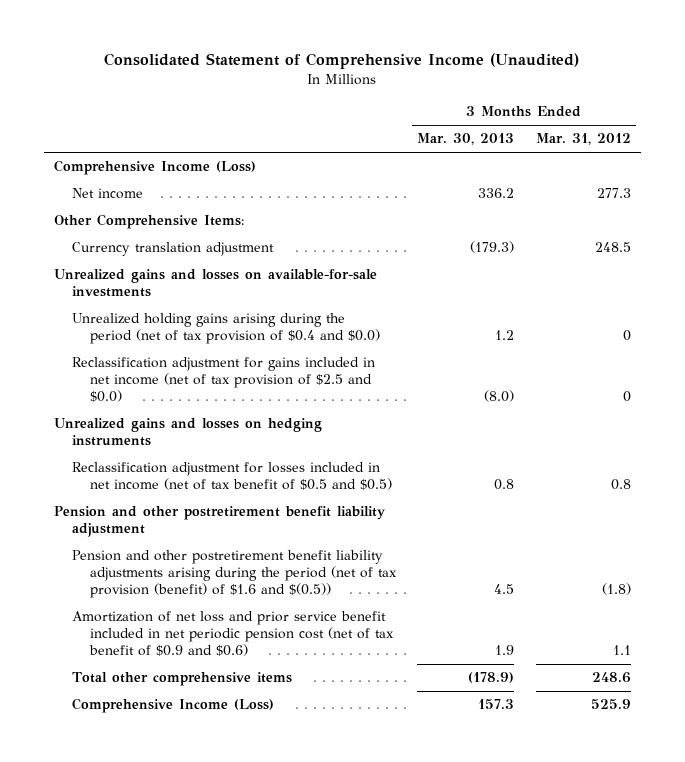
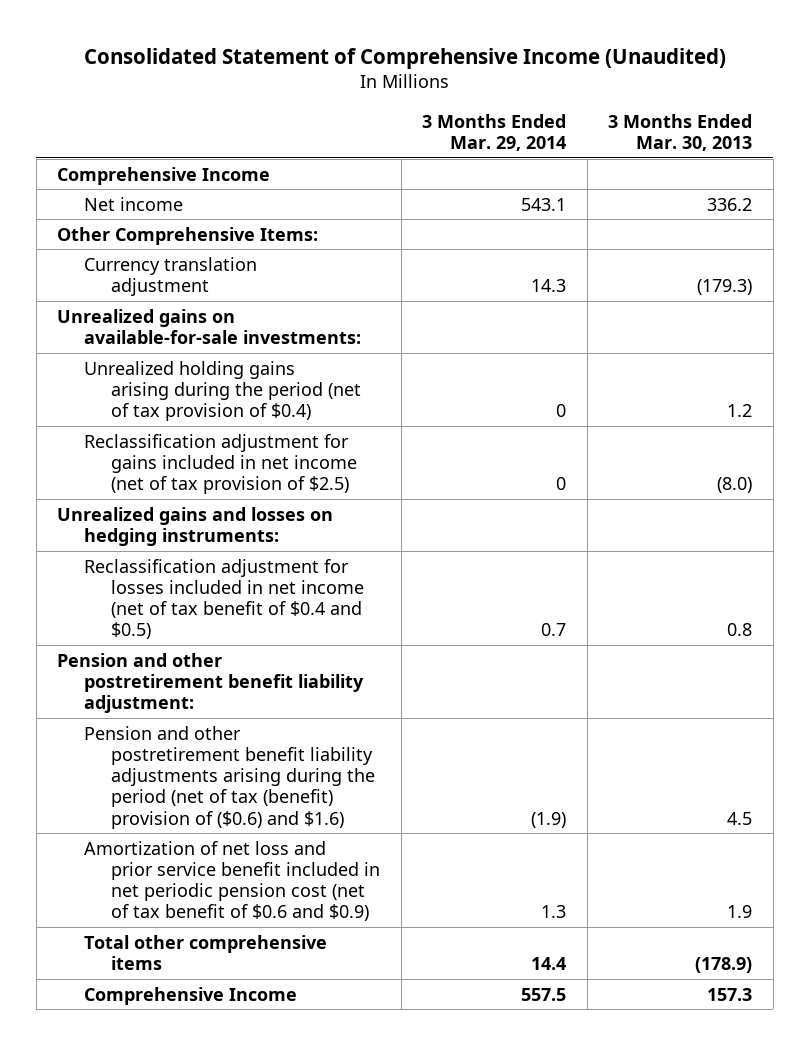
[535,133,631,146] Mar. 31, 2012 -> none
none -> [422,114,567,152] 3 Months Ended Mar. 29, 2014
[54,160,257,176] Comprehensive Income (Loss) -> [57,166,271,185] Comprehensive Income
[54,269,378,298] Unrealized gains and losses on available-for-sale investments -> [57,308,362,344] Unrealized gains on available-for-sale investments:
[72,313,380,345] Unrealized holding gains arising during the period (net of tax provision of $0.4 and $0.0) -> [84,360,362,422] Unrealized holding gains arising during the period (net of tax provision of $0.4)
[72,357,376,402] Reclassification adjustment for gains included in net income (net of tax provision of $2.5 and $0.0) -> [84,433,358,495] Reclassification adjustment for gains included in net income (net of tax provision of $2.5)
[54,418,323,447] Unrealized gains and losses on hedging instruments -> [57,506,334,546] Unrealized gains and losses on hedging instruments:
[72,462,392,491] Reclassification adjustment for losses included in net income (net of tax benefit of $0.5 and $0.5) -> [84,558,365,640] Reclassification adjustment for losses included in net income (net of tax benefit of $0.4 and $0.5)
[54,506,386,538] Pension and other postretirement benefit liability adjustment -> [57,652,365,714] Pension and other postretirement benefit liability adjustment:
[72,550,397,598] Pension and other postretirement benefit liability adjustments arising during the period (net of tax provision (benefit) of $1.6 and $(0.5)) -> [84,725,376,829] Pension and other postretirement benefit liability adjustments arising during the period (net of tax (benefit) provision of ($0.6) and $1.6)
[72,611,394,656] Amortization of net loss and prior service benefit included in net periodic pension cost (net of tax benefit of $0.9 and $0.6) -> [84,840,381,922] Amortization of net loss and prior service benefit included in net periodic pension cost (net of tax benefit of $0.6 and $0.9)
[72,698,275,714] Comprehensive Income (Loss) -> [84,986,298,1005] Comprehensive Income

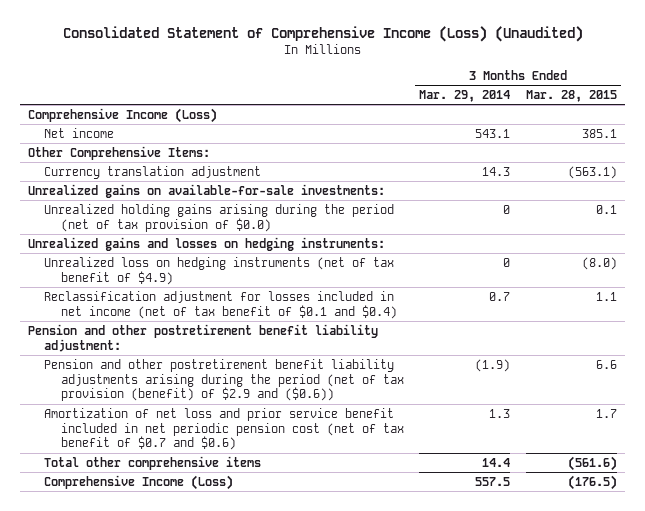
[83,48,726,70] Consolidated Statement of Comprehensive Income (Unaudited) -> [62,26,583,43] Consolidated Statement of Comprehensive Income (Loss) (Unaudited)
[608,114,753,152] 3 Months Ended Mar. 30, 2013 -> none
none -> [526,90,618,103] Mar. 28, 2015
[57,166,271,185] Comprehensive Income -> [27,107,217,123] Comprehensive Income (Loss)
[84,433,358,495] Reclassification adjustment for gains included in net income (net of tax provision of $2.5) -> none
[84,360,362,422] Unrealized holding gains arising during the period (net of tax provision of $0.4) -> [44,203,395,232] Unrealized holding gains arising during the period (net of tax provision of $0.0)
none -> [44,256,395,285] Unrealized loss on hedging instruments (net of tax benefit of $4.9)
[84,558,365,640] Reclassification adjustment for losses included in net income (net of tax benefit of $0.4 and $0.5) -> [44,290,397,319] Reclassification adjustment for losses included in net income (net of tax benefit of $0.1 and $0.4)
[84,725,376,829] Pension and other postretirement benefit liability adjustments arising during the period (net of tax (benefit) provision of ($0.6) and $1.6) -> [44,358,404,402] Pension and other postretirement benefit liability adjustments arising during the period (net of tax provision (benefit) of $2.9 and ($0.6))
[84,840,381,922] Amortization of net loss and prior service benefit included in net periodic pension cost (net of tax benefit of $0.6 and $0.9) -> [44,407,404,451] Amortization of net loss and prior service benefit included in net periodic pension cost (net of tax benefit of $0.7 and $0.6)
[84,986,298,1005] Comprehensive Income -> [44,474,234,490] Comprehensive Income (Loss)

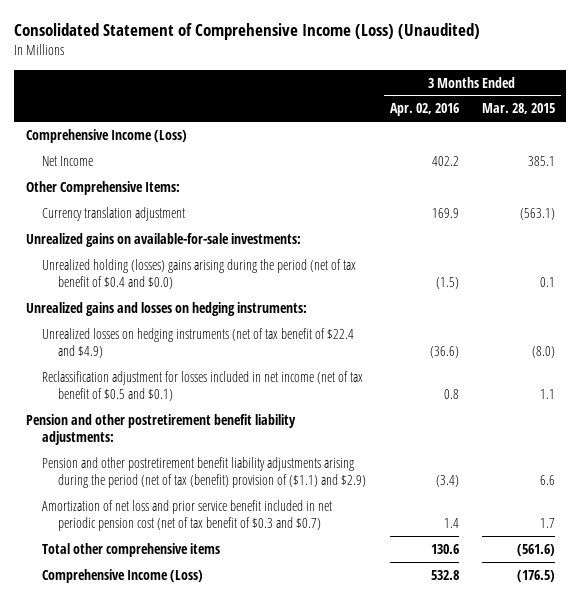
[419,90,511,103] Mar. 29, 2014 -> none
none -> [389,103,459,117] Apr. 02, 2016
[44,127,115,138] Net income -> [42,155,94,166] Net Income
[44,203,395,232] Unrealized holding gains arising during the period (net of tax provision of $0.0) -> [42,258,357,289] Unrealized holding (losses) gains arising during the period (net of tax benefit of $0.4 and $0.0)
[44,256,395,285] Unrealized loss on hedging instruments (net of tax benefit of $4.9) -> [42,327,355,358] Unrealized losses on hedging instruments (net of tax benefit of $22.4 and $4.9)
[44,290,397,319] Reclassification adjustment for losses included in net income (net of tax benefit of $0.1 and $0.4) -> [42,370,364,401] Reclassification adjustment for losses included in net income (net of tax benefit of $0.5 and $0.1)
[27,323,378,352] Pension and other postretirement benefit liability adjustment: -> [26,413,297,445] Pension and other postretirement benefit liability adjustments:
[44,358,404,402] Pension and other postretirement benefit liability adjustments arising during the period (net of tax provision (benefit) of $2.9 and ($0.6)) -> [42,456,367,488] Pension and other postretirement benefit liability adjustments arising during the period (net of tax (benefit) provision of ($1.1) and $2.9)
[44,407,404,451] Amortization of net loss and prior service benefit included in net periodic pension cost (net of tax benefit of $0.7 and $0.6) -> [42,499,333,531] Amortization of net loss and prior service benefit included in net periodic pension cost (net of tax benefit of $0.3 and $0.7)

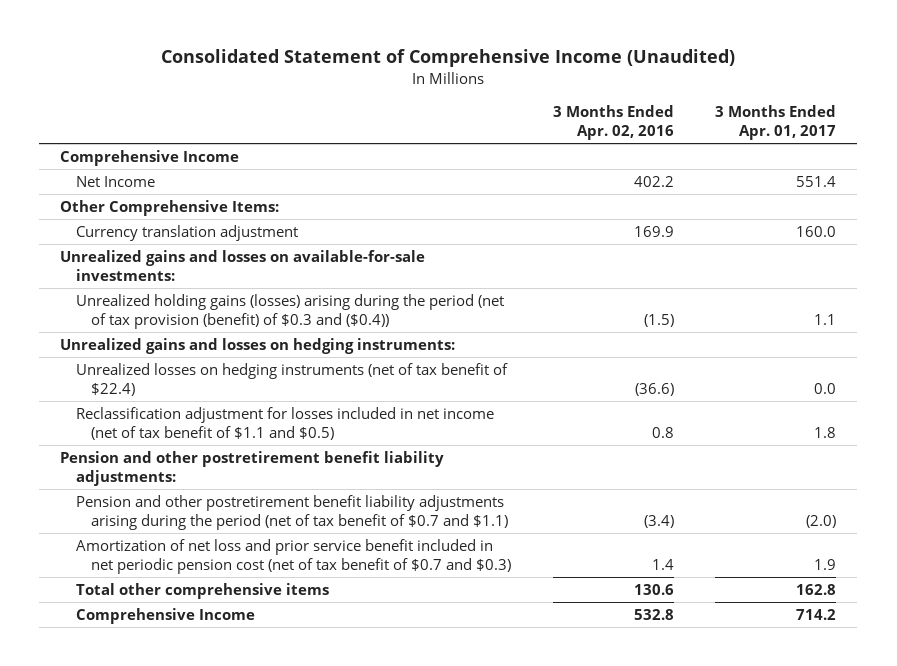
[14,23,481,41] Consolidated Statement of Comprehensive Income (Loss) (Unaudited) -> [161,49,736,68] Consolidated Statement of Comprehensive Income (Unaudited)
[481,103,555,115] Mar. 28, 2015 -> none
none -> [715,104,837,140] 3 Months Ended Apr. 01, 2017
[26,128,188,143] Comprehensive Income (Loss) -> [60,149,240,166] Comprehensive Income
[26,232,302,247] Unrealized gains on available-for-sale investments: -> [60,249,426,282] Unrealized gains and losses on available-for-sale investments:
[42,258,357,289] Unrealized holding (losses) gains arising during the period (net of tax benefit of $0.4 and $0.0) -> [75,293,504,330] Unrealized holding gains (losses) arising during the period (net of tax provision (benefit) of $0.3 and ($0.4))
[42,327,355,358] Unrealized losses on hedging instruments (net of tax benefit of $22.4 and $4.9) -> [75,362,508,397] Unrealized losses on hedging instruments (net of tax benefit of $22.4)
[42,370,364,401] Reclassification adjustment for losses included in net income (net of tax benefit of $0.5 and $0.1) -> [75,406,494,441] Reclassification adjustment for losses included in net income (net of tax benefit of $1.1 and $0.5)
[42,456,367,488] Pension and other postretirement benefit liability adjustments arising during the period (net of tax (benefit) provision of ($1.1) and $2.9) -> [75,494,509,531] Pension and other postretirement benefit liability adjustments arising during the period (net of tax benefit of $0.7 and $1.1)
[42,499,333,531] Amortization of net loss and prior service benefit included in net periodic pension cost (net of tax benefit of $0.3 and $0.7) -> [75,538,512,575] Amortization of net loss and prior service benefit included in net periodic pension cost (net of tax benefit of $0.7 and $0.3)
[42,568,204,583] Comprehensive Income (Loss) -> [75,607,255,624] Comprehensive Income

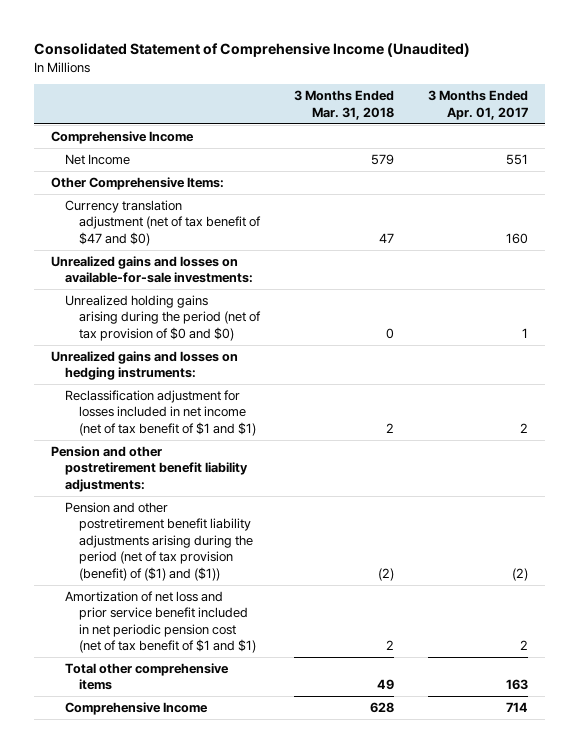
[552,104,674,140] 3 Months Ended Apr. 02, 2016 -> none
none -> [294,90,395,120] 3 Months Ended Mar. 31, 2018
[796,175,837,187] 551.4 -> [505,154,528,166] 551
[75,224,298,241] Currency translation adjustment -> [65,200,262,246] Currency translation adjustment (net of tax benefit of $47 and $0)
[796,225,837,237] 160.0 -> [505,232,528,244] 160
[75,293,504,330] Unrealized holding gains (losses) arising during the period (net of tax provision (benefit) of $0.3 and ($0.4)) -> [65,295,262,341] Unrealized holding gains arising during the period (net of tax provision of $0 and $0)
[814,314,837,326] 1.1 -> [521,327,528,338] 1
[75,362,508,397] Unrealized losses on hedging instruments (net of tax benefit of $22.4) -> none
[75,406,494,441] Reclassification adjustment for losses included in net income (net of tax benefit of $1.1 and $0.5) -> [65,390,257,436] Reclassification adjustment for losses included in net income (net of tax benefit of $1 and $1)
[814,427,837,439] 1.8 -> [519,422,528,433] 2
[75,494,509,531] Pension and other postretirement benefit liability adjustments arising during the period (net of tax benefit of $0.7 and $1.1) -> [65,502,254,581] Pension and other postretirement benefit liability adjustments arising during the period (net of tax provision (benefit) of ($1) and ($1))
[806,515,837,529] (2.0) -> [511,567,528,581] (2)
[75,538,512,575] Amortization of net loss and prior service benefit included in net periodic pension cost (net of tax benefit of $0.7 and $0.3) -> [65,591,257,654] Amortization of net loss and prior service benefit included in net periodic pension cost (net of tax benefit of $1 and $1)
[814,559,837,571] 1.9 -> [519,640,528,651] 2
[796,583,837,595] 162.8 -> [505,679,528,691] 163
[796,608,837,620] 714.2 -> [505,702,528,713] 714

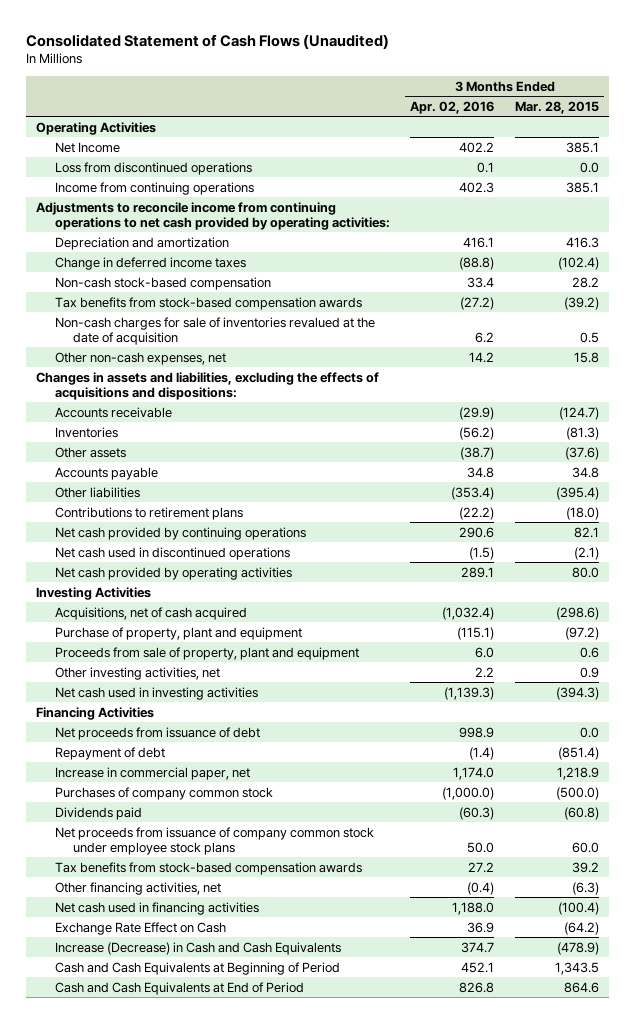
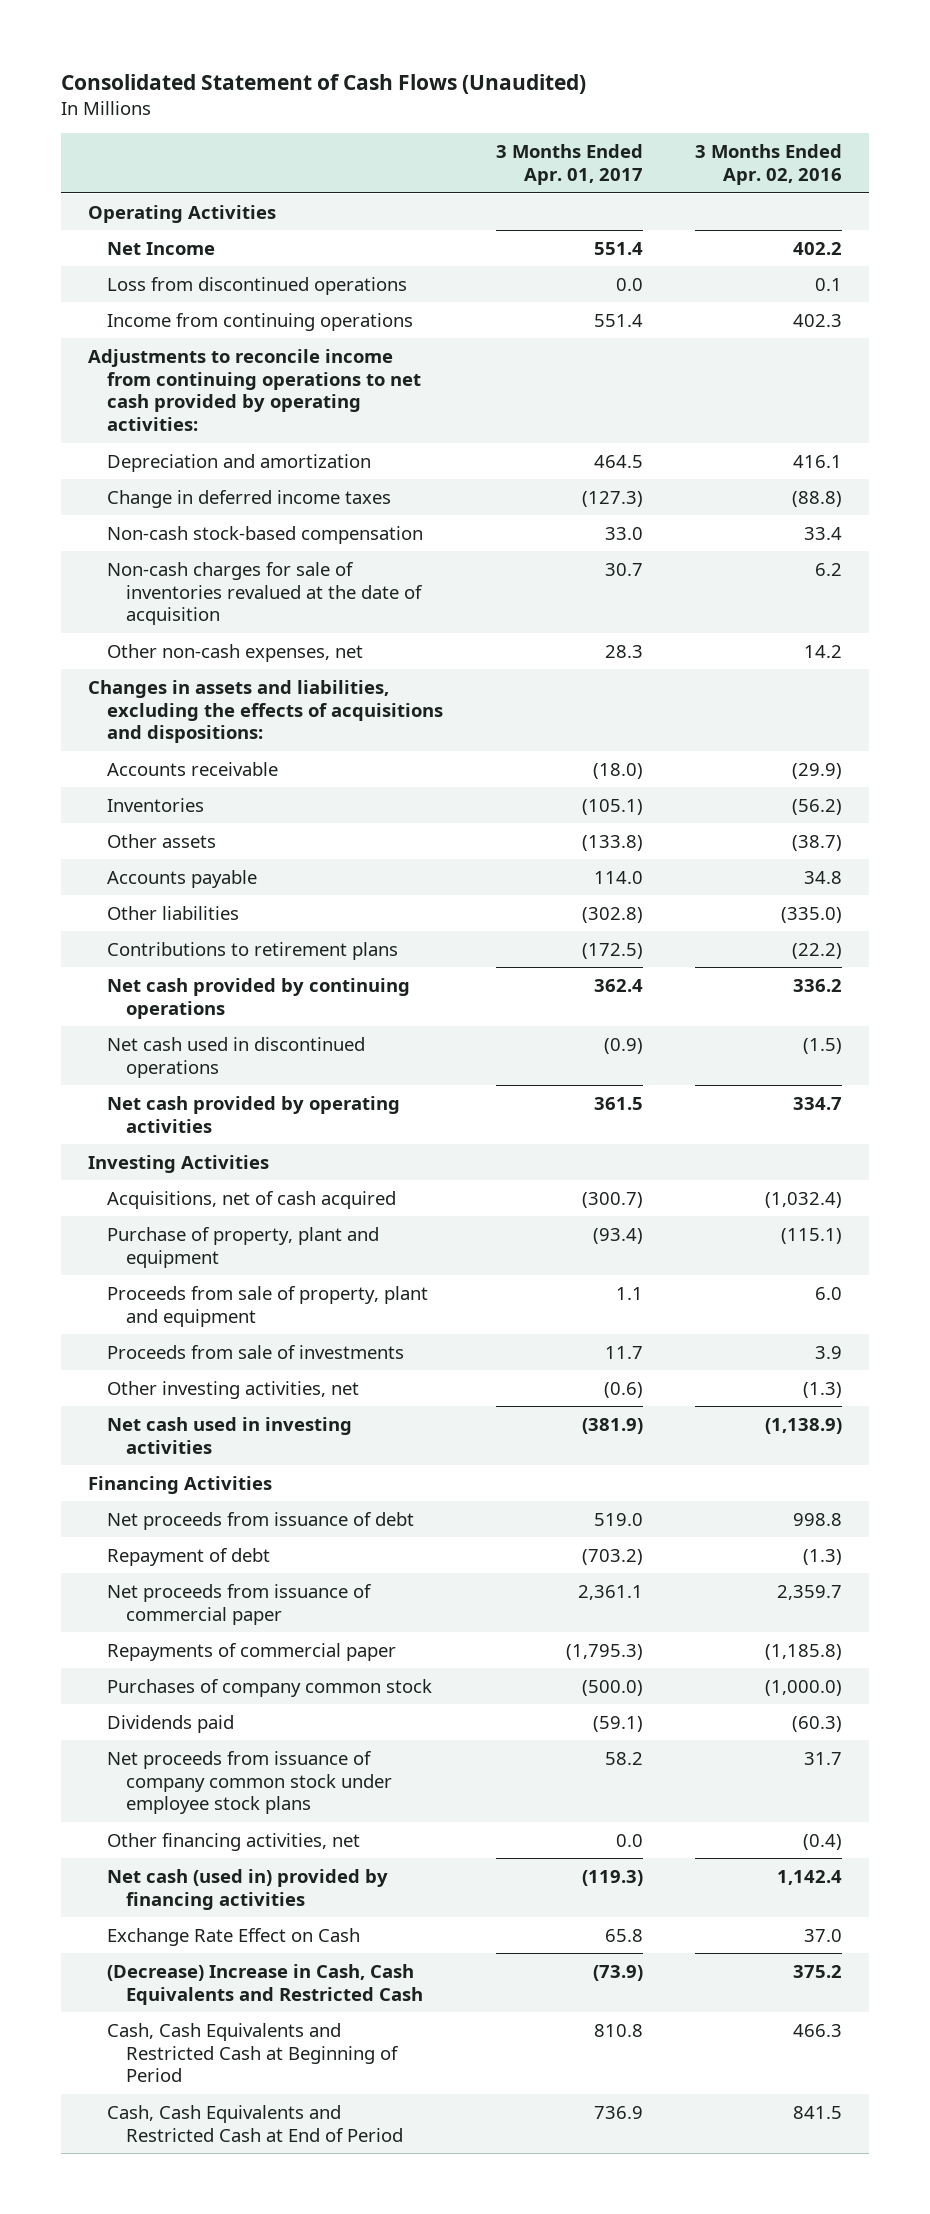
[514,100,599,114] Mar. 28, 2015 -> none
none -> [495,144,643,185] 3 Months Ended Apr. 01, 2017
[54,296,362,310] Tax benefits from stock-based compensation awards -> none
[451,486,495,500] (353.4) -> [781,906,843,923] (335.0)
[459,526,495,538] 290.6 -> [793,978,843,992] 336.2
[461,566,495,578] 289.1 -> [793,1096,843,1110] 334.7
none -> [106,1344,404,1359] Proceeds from sale of investments
[475,666,495,678] 2.2 -> [803,1381,843,1398] (1.3)
[444,686,495,700] (1,139.3) -> [765,1417,843,1434] (1,138.9)
[54,766,250,780] Increase in commercial paper, net -> none
[459,726,495,738] 998.9 -> [793,1512,843,1526] 998.8
[469,746,495,760] (1.4) -> [803,1548,843,1565] (1.3)
none -> [106,1583,372,1625] Net proceeds from issuance of commercial paper
none -> [106,1642,396,1661] Repayments of commercial paper
[54,861,362,875] Tax benefits from stock-based compensation awards -> none
[467,841,495,853] 50.0 -> [804,1751,843,1765] 31.7
[54,901,259,915] Net cash used in financing activities -> [106,1868,388,1910] Net cash (used in) provided by financing activities
[452,901,495,915] 1,188.0 -> [777,1869,843,1885] 1,142.4
[467,921,495,933] 36.9 -> [804,1928,843,1942] 37.0
[54,941,341,955] Increase (Decrease) in Cash and Cash Equivalents -> [106,1963,424,2005] (Decrease) Increase in Cash, Cash Equivalents and Restricted Cash
[461,941,495,953] 374.7 -> [793,1964,843,1978] 375.2
[54,961,340,975] Cash and Cash Equivalents at Beginning of Period -> [106,2022,400,2083] Cash, Cash Equivalents and Restricted Cash at Beginning of Period
[461,961,495,973] 452.1 -> [793,2023,843,2037] 466.3
[54,981,304,995] Cash and Cash Equivalents at End of Period -> [106,2104,404,2142] Cash, Cash Equivalents and Restricted Cash at End of Period
[459,981,495,993] 826.8 -> [793,2105,843,2119] 841.5

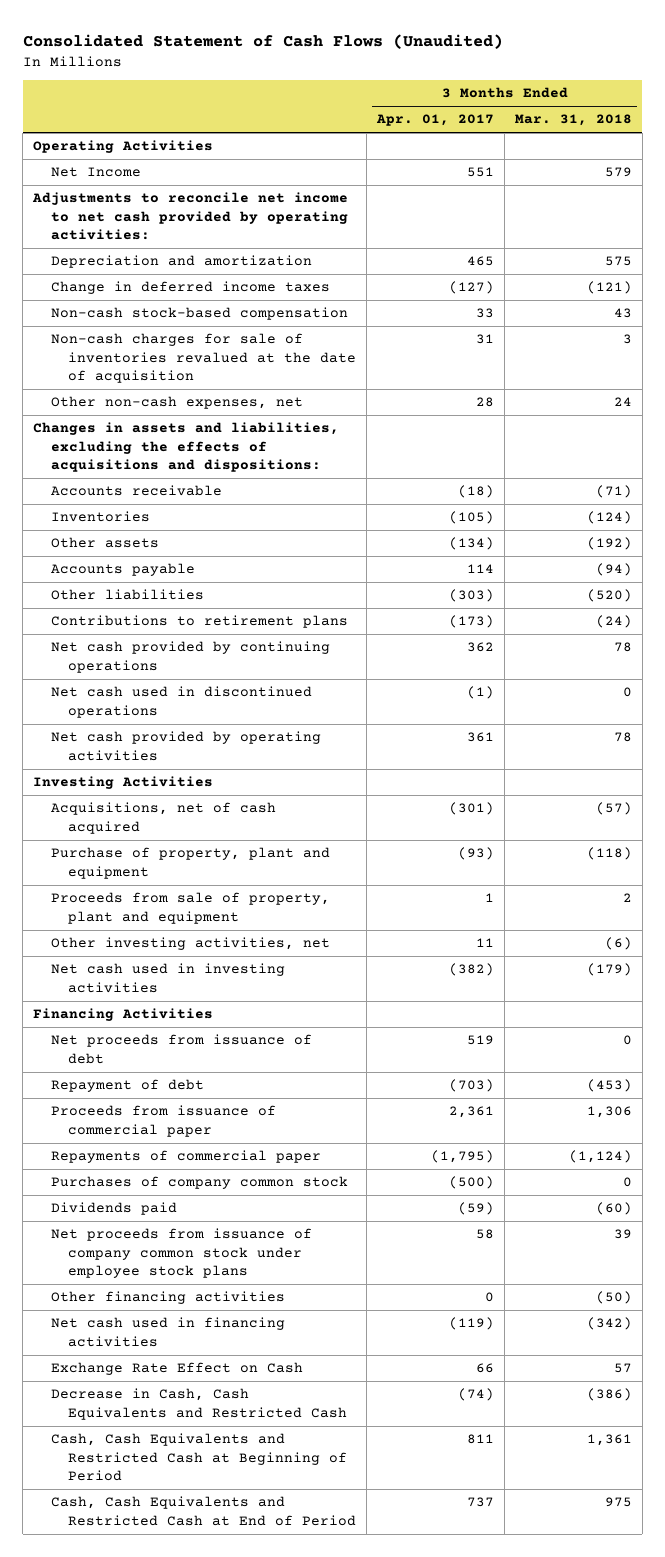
[695,144,843,185] 3 Months Ended Apr. 02, 2016 -> none
none -> [514,114,632,127] Mar. 31, 2018
[106,276,407,295] Loss from discontinued operations -> none
[106,312,413,331] Income from continuing operations -> none
[593,241,643,255] 551.4 -> [467,167,495,178] 551
[87,348,421,431] Adjustments to reconcile income from continuing operations to net cash provided by operating activities: -> [32,192,349,241] Adjustments to reconcile net income to net cash provided by operating activities:
[593,454,643,468] 464.5 -> [467,256,495,267] 465
[581,490,643,507] (127.3) -> [449,281,495,295] (127)
[604,526,643,540] 33.0 -> [476,308,495,319] 33
[604,562,643,576] 30.7 -> [476,334,495,345] 31
[604,644,643,658] 28.3 -> [476,397,495,408] 28
[592,762,643,779] (18.0) -> [458,485,495,499] (18)
[581,798,643,815] (105.1) -> [449,511,495,525] (105)
[581,834,643,851] (133.8) -> [449,537,495,551] (134)
[593,870,643,884] 114.0 -> [467,564,495,574] 114
[581,906,643,923] (302.8) -> [449,589,495,603] (303)
[581,942,643,959] (172.5) -> [449,615,495,629] (173)
[593,978,643,992] 362.4 -> [467,642,495,653] 362
[603,1037,643,1054] (0.9) -> [467,686,495,700] (1)
[593,1096,643,1110] 361.5 -> [467,732,495,743] 361
[106,1344,404,1359] Proceeds from sale of investments -> none
[581,1191,643,1208] (300.7) -> [449,802,495,816] (301)
[592,1227,643,1244] (93.4) -> [458,847,495,861] (93)
[615,1286,643,1300] 1.1 -> [485,893,495,903] 1
[603,1381,643,1398] (0.6) -> [476,938,495,948] 11
[581,1417,643,1434] (381.9) -> [449,963,495,977] (382)
[593,1512,643,1526] 519.0 -> [467,1035,495,1046] 519
[581,1548,643,1565] (703.2) -> [449,1079,495,1093] (703)
[106,1583,372,1625] Net proceeds from issuance of commercial paper -> [50,1105,276,1137] Proceeds from issuance of commercial paper
[577,1584,643,1600] 2,361.1 -> [449,1106,495,1119] 2,361
[565,1643,643,1660] (1,795.3) -> [431,1150,495,1164] (1,795)
[581,1679,643,1696] (500.0) -> [449,1176,495,1190] (500)
[592,1715,643,1732] (59.1) -> [458,1202,495,1216] (59)
[604,1751,643,1765] 58.2 -> [476,1229,495,1240] 58
[106,1832,360,1851] Other financing activities, net -> [50,1291,285,1305] Other financing activities
[615,1833,643,1847] 0.0 -> [485,1292,495,1303] 0
[106,1868,388,1910] Net cash (used in) provided by financing activities -> [50,1317,285,1347] Net cash used in financing activities
[581,1869,643,1886] (119.3) -> [449,1317,495,1331] (119)
[604,1928,643,1942] 65.8 -> [476,1363,495,1374] 66
[106,1963,424,2005] (Decrease) Increase in Cash, Cash Equivalents and Restricted Cash -> [50,1388,348,1420] Decrease in Cash, Cash Equivalents and Restricted Cash
[592,1964,643,1981] (73.9) -> [458,1388,495,1402] (74)
[593,2023,643,2037] 810.8 -> [467,1434,495,1445] 811
[593,2105,643,2119] 736.9 -> [467,1497,495,1508] 737

